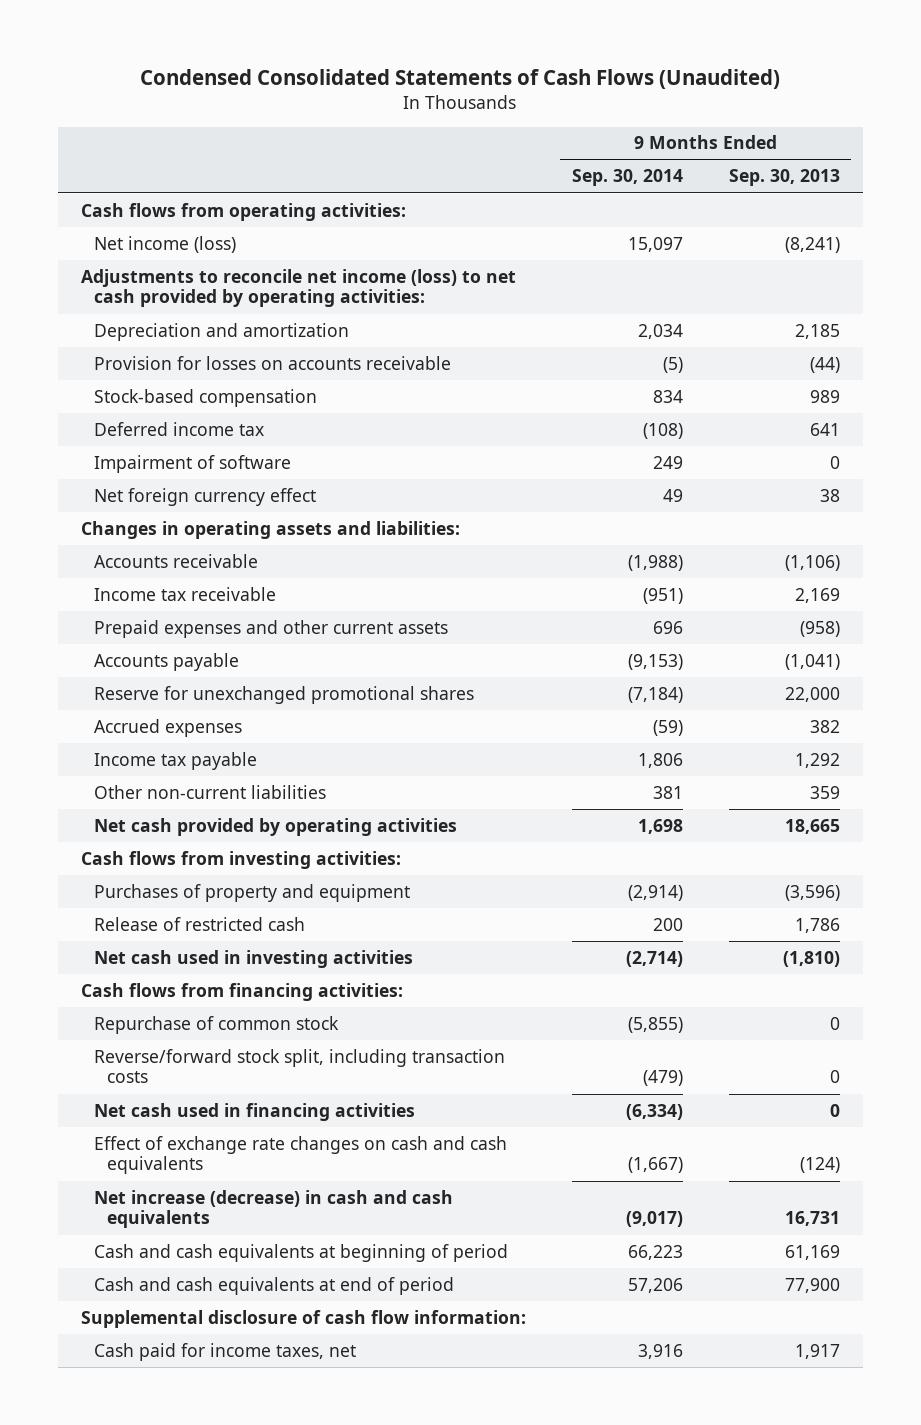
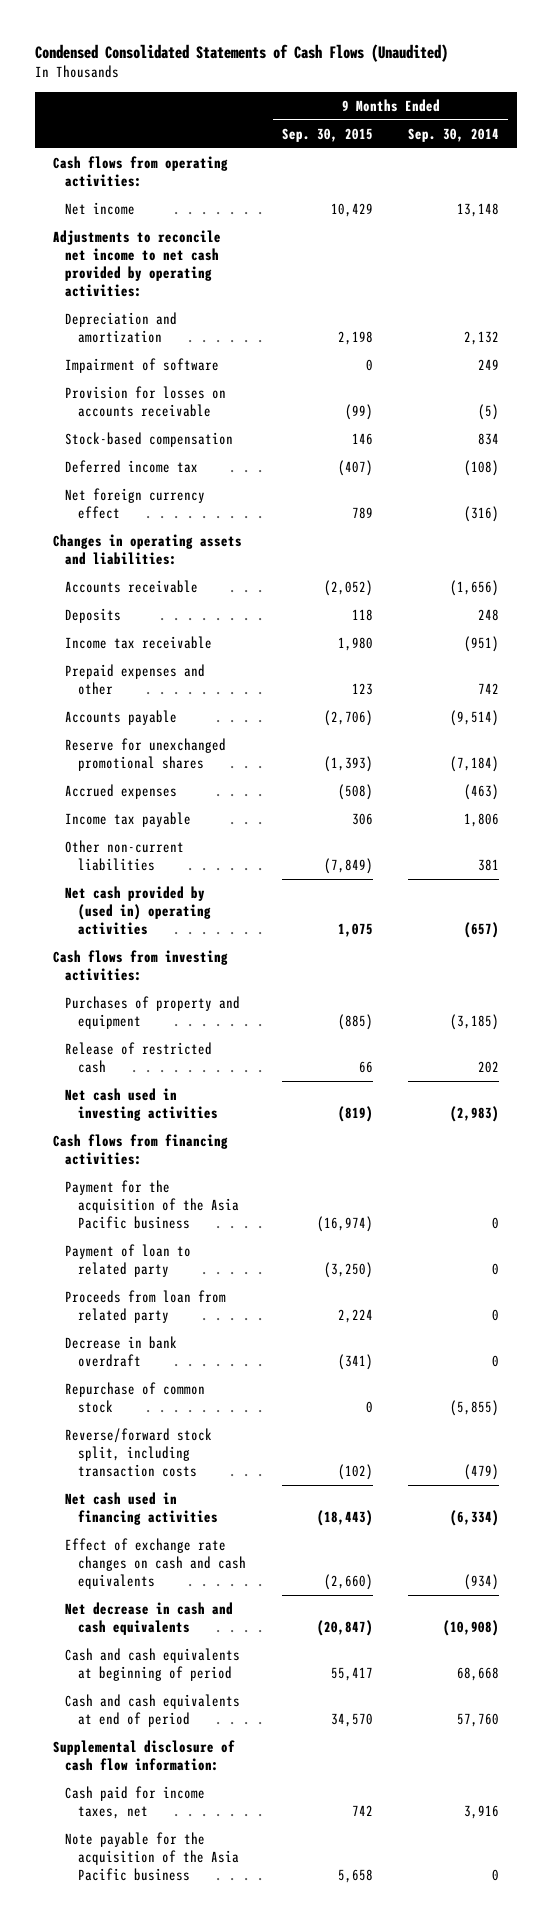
[728,169,840,187] Sep. 30, 2013 -> none
none -> [281,127,373,142] Sep. 30, 2015
[93,235,236,253] Net income (loss) -> [65,202,136,216] Net income
[627,236,683,252] 15,097 -> [457,203,500,218] 13,148
[80,268,516,308] Adjustments to reconcile net income (loss) to net cash provided by operating activities: -> [52,230,221,297] Adjustments to reconcile net income to net cash provided by operating activities:
[637,323,683,339] 2,034 -> [464,331,500,346] 2,132
[93,454,291,473] Impairment of software -> [65,358,220,374] Impairment of software
[662,488,683,502] 49 -> [464,506,500,523] (316)
[627,554,683,571] (1,988) -> [450,580,500,597] (1,656)
none -> [65,608,122,624] Deposits
[93,619,448,638] Prepaid expenses and other current assets -> [65,664,206,696] Prepaid expenses and other
[652,620,683,634] 696 -> [478,683,500,695] 742
[627,653,683,670] (9,153) -> [450,710,500,727] (9,514)
[652,719,683,736] (59) -> [464,784,500,801] (463)
[93,817,457,836] Net cash provided by operating activities -> [65,886,211,935] Net cash provided by (used in) operating activities
[637,818,683,834] 1,698 -> [464,921,500,938] (657)
[627,884,683,901] (2,914) -> [450,1014,500,1031] (3,185)
[652,917,683,931] 200 -> [478,1061,500,1074] 202
[625,950,683,967] (2,714) -> [450,1106,500,1123] (2,983)
none -> [65,1180,239,1229] Payment for the acquisition of the Asia Pacific business
none -> [65,1244,192,1278] Payment of loan to related party
none -> [65,1290,227,1324] Proceeds from loan from related party
none -> [65,1336,178,1368] Decrease in bank overdraft
[627,1157,683,1174] (1,667) -> [464,1573,500,1590] (934)
[93,1189,453,1229] Net increase (decrease) in cash and cash equivalents -> [65,1602,234,1636] Net decrease in cash and cash equivalents
[625,1211,683,1228] (9,017) -> [443,1620,500,1637] (10,908)
[627,1244,683,1260] 66,223 -> [457,1667,500,1682] 68,668
[627,1277,683,1293] 57,206 -> [457,1713,500,1728] 57,760
none -> [65,1832,239,1881] Note payable for the acquisition of the Asia Pacific business

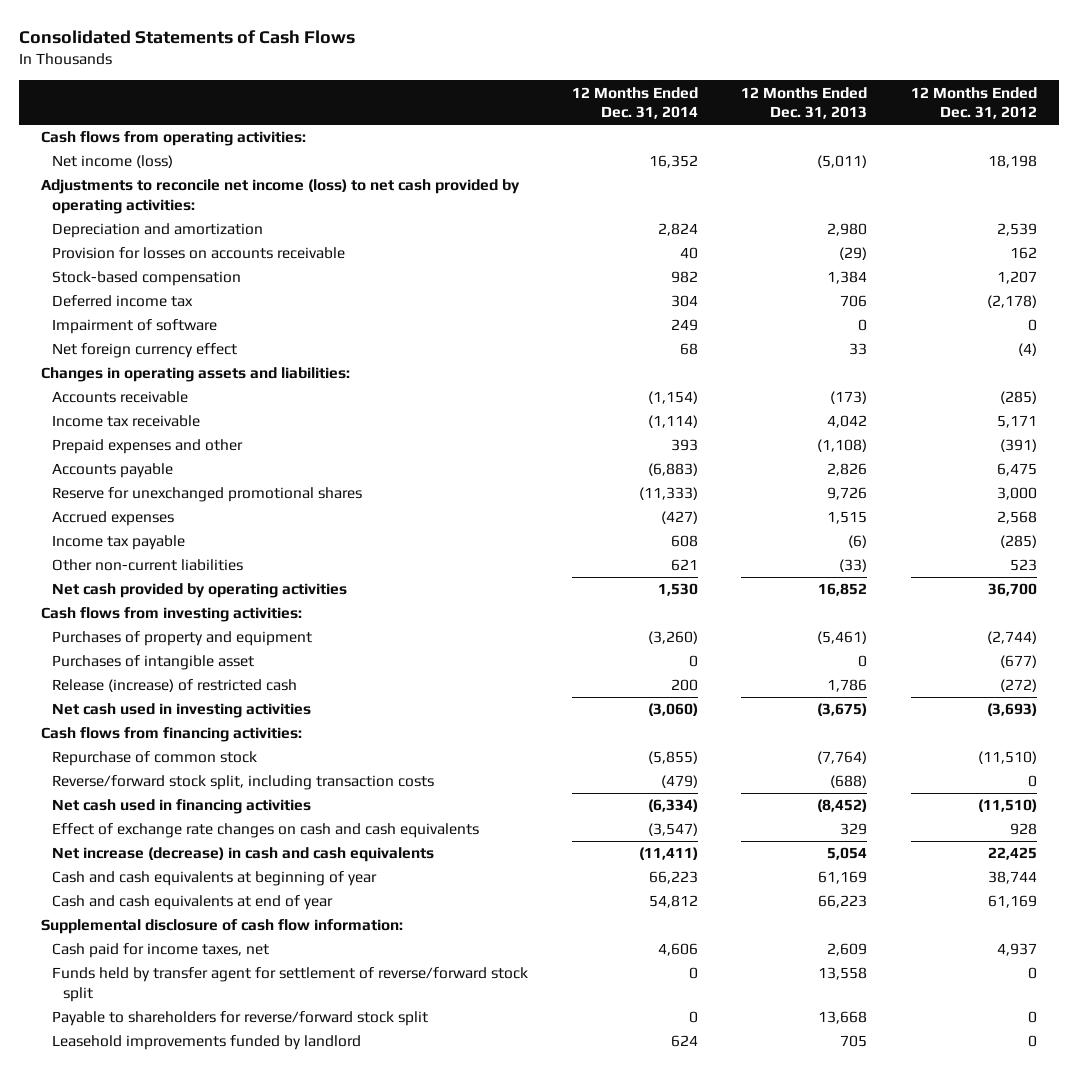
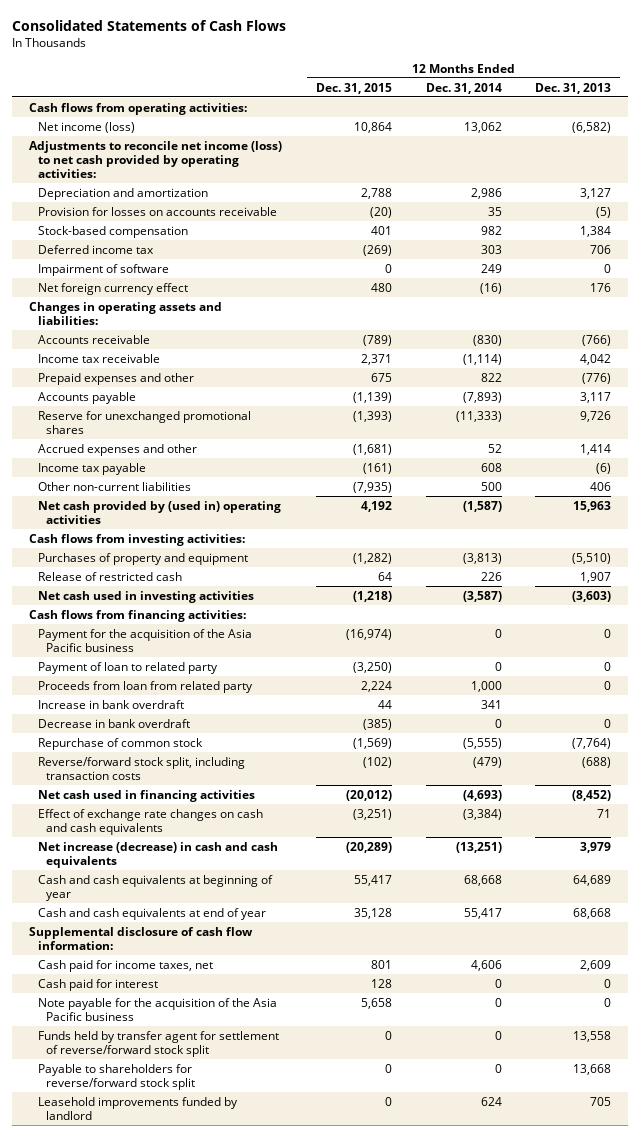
[911,86,1038,120] 12 Months Ended Dec. 31, 2012 -> none
none -> [315,82,392,94] Dec. 31, 2015
[648,155,698,169] 16,352 -> [463,121,502,133] 13,062
[817,155,868,169] (5,011) -> [572,121,612,133] (6,582)
[657,223,698,237] 2,824 -> [470,187,502,199] 2,986
[827,223,868,237] 2,980 -> [580,187,612,199] 3,127
[679,247,698,260] 40 -> [487,206,502,216] 35
[839,247,868,261] (29) -> [596,206,612,218] (5)
[670,295,698,308] 304 -> [480,244,502,254] 303
[679,343,698,356] 68 -> [479,282,502,294] (16)
[849,343,868,356] 33 -> [590,282,612,292] 176
[647,391,698,405] (1,154) -> [472,334,502,346] (830)
[830,391,868,405] (173) -> [582,334,612,346] (766)
[670,439,698,452] 393 -> [480,372,502,382] 822
[817,439,868,453] (1,108) -> [582,372,612,384] (776)
[647,463,698,477] (6,883) -> [462,391,502,403] (7,893)
[827,463,868,477] 2,826 -> [580,391,612,403] 3,117
[52,511,175,527] Accrued expenses -> [37,443,197,456] Accrued expenses and other
[660,511,698,525] (427) -> [487,443,502,453] 52
[827,511,868,525] 1,515 -> [580,443,612,455] 1,414
[670,559,698,572] 621 -> [480,481,502,491] 500
[839,559,868,573] (33) -> [590,481,612,491] 406
[52,583,348,599] Net cash provided by operating activities -> [37,500,281,525] Net cash provided by (used in) operating activities
[657,583,698,597] 1,530 -> [462,500,502,512] (1,587)
[818,583,868,597] 16,852 -> [573,500,612,512] 15,963
[52,655,255,671] Purchases of intangible asset -> none
[647,631,698,645] (3,260) -> [462,552,502,564] (3,813)
[817,631,868,645] (5,461) -> [572,552,612,564] (5,510)
[52,679,298,693] Release (increase) of restricted cash -> [37,571,182,581] Release of restricted cash
[670,679,698,692] 200 -> [480,571,502,581] 226
[827,679,868,693] 1,786 -> [580,571,612,583] 1,907
[647,703,698,717] (3,060) -> [462,590,502,602] (3,587)
[817,703,868,717] (3,675) -> [572,590,612,602] (3,603)
none -> [37,628,252,653] Payment for the acquisition of the Asia Pacific business
none -> [37,661,218,674] Payment of loan to related party
none -> [37,680,253,693] Proceeds from loan from related party
none -> [37,699,184,709] Increase in bank overdraft
none -> [37,718,190,728] Decrease in bank overdraft
[647,751,698,765] (5,855) -> [462,737,502,749] (5,555)
[647,799,698,813] (6,334) -> [462,789,502,801] (4,693)
[647,823,698,837] (3,547) -> [462,808,502,820] (3,384)
[840,823,868,836] 329 -> [597,808,612,818] 71
[638,847,698,861] (11,411) -> [455,841,502,853] (13,251)
[827,847,868,861] 5,054 -> [580,841,612,853] 3,979
[648,871,698,885] 66,223 -> [463,874,502,886] 68,668
[818,871,868,885] 61,169 -> [573,874,612,886] 64,689
[648,895,698,909] 54,812 -> [463,907,502,919] 55,417
[818,895,868,909] 66,223 -> [573,907,612,919] 68,668
none -> [37,978,158,991] Cash paid for interest
none -> [37,997,277,1022] Note payable for the acquisition of the Asia Pacific business

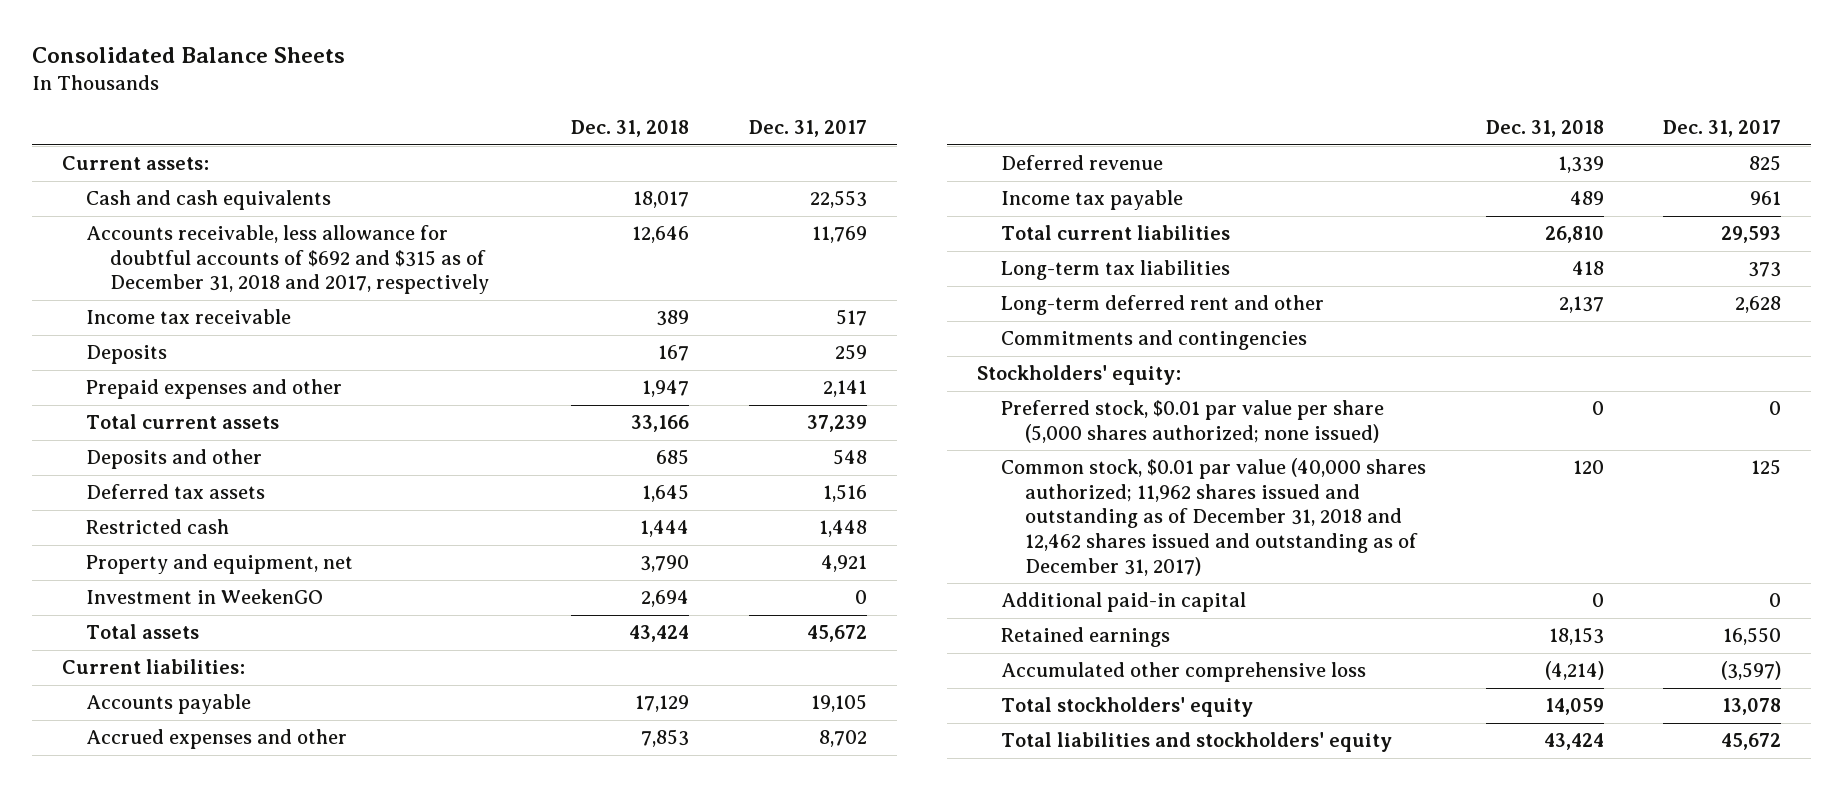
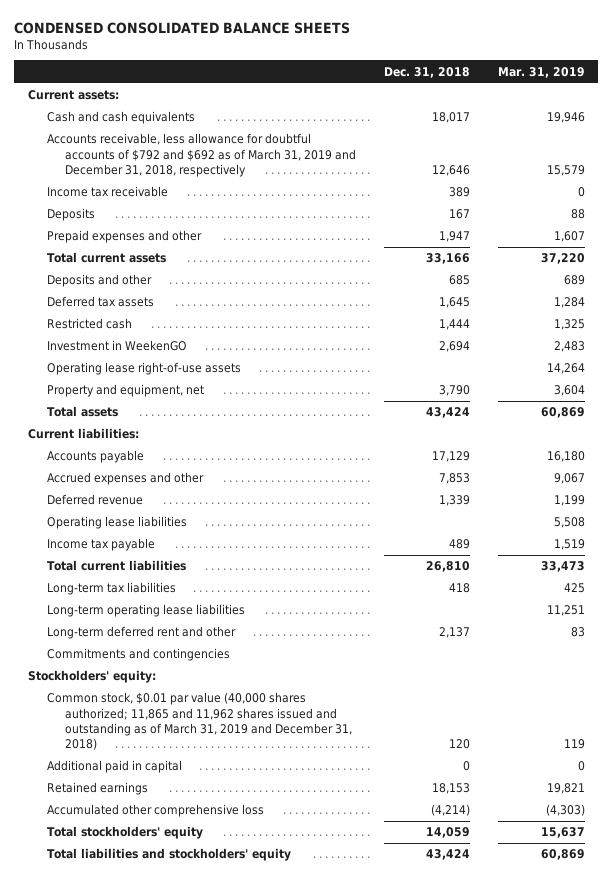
[32,47,346,64] Consolidated Balance Sheets -> [14,21,351,34] CONDENSED CONSOLIDATED BALANCE SHEETS
[748,120,867,138] Dec. 31, 2017 -> none
none -> [497,66,585,78] Mar. 31, 2019
[86,225,490,295] Accounts receivable, less allowance for doubtful accounts of $692 and $315 as of December 31, 2018 and 2017, respectively -> [46,133,357,177] Accounts receivable, less allowance for doubtful accounts of $792 and $692 as of March 31, 2019 and December 31, 2018, respectively
none -> [46,362,241,376] Operating lease right-of-use assets
[86,554,354,575] Property and equipment, net -> [46,384,204,398] Property and equipment, net
none -> [46,516,187,530] Operating lease liabilities
none -> [46,604,245,618] Long-term operating lease liabilities
[1000,400,1384,443] Preferred stock, $0.01 par value per share (5,000 shares authorized; none issued) -> none
[1000,458,1426,576] Common stock, $0.01 par value (40,000 shares authorized; 11,962 shares issued and outstanding as of December 31, 2018 and 12,462 shares issued and outstanding as of December 31, 2017) -> [46,692,353,751] Common stock, $0.01 par value (40,000 shares authorized; 11,865 and 11,962 shares issued and outstanding as of March 31, 2019 and December 31, 2018)
[1000,592,1246,613] Additional paid-in capital -> [46,760,182,774] Additional paid in capital

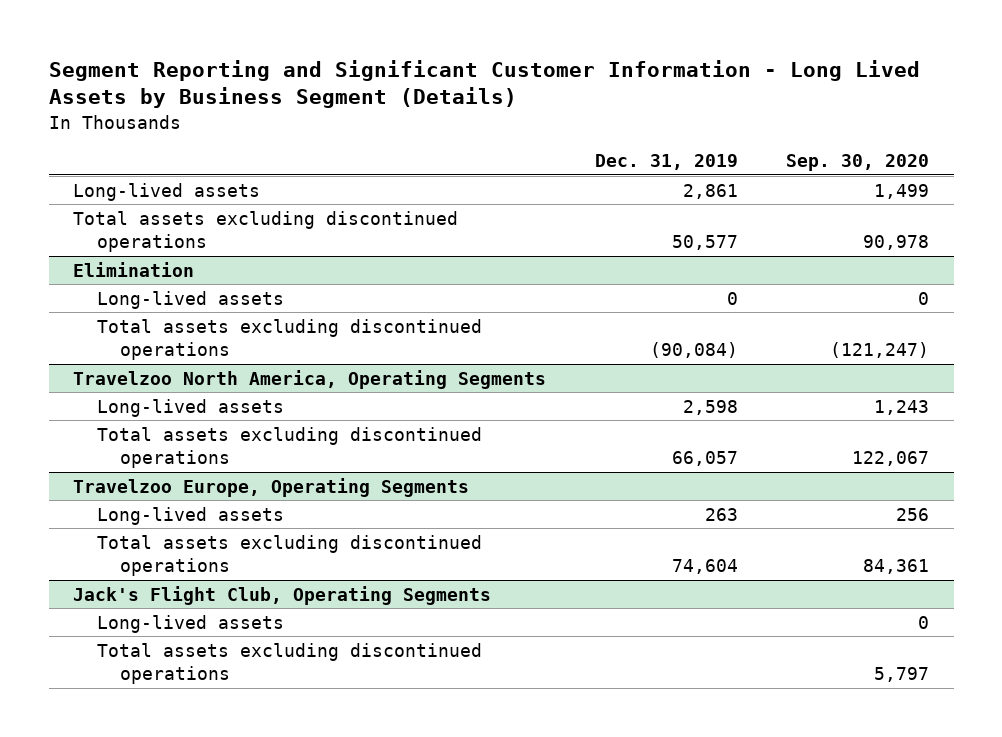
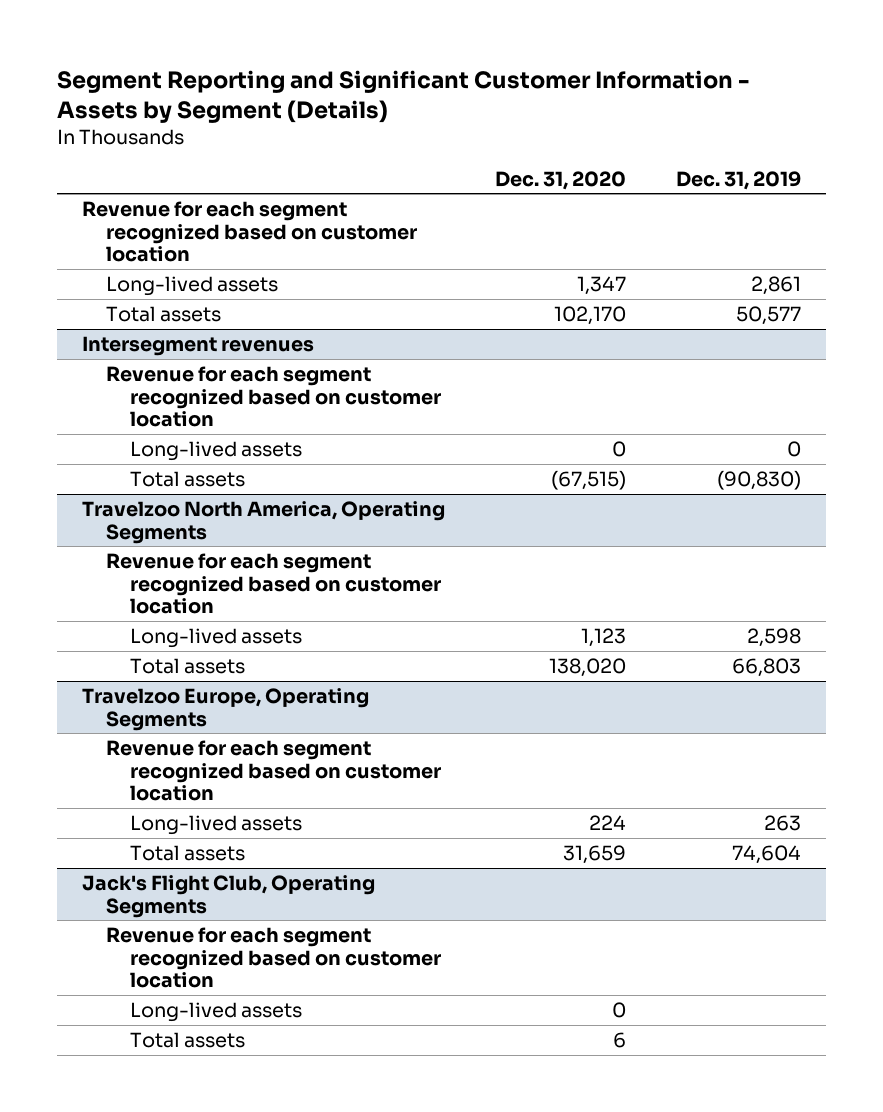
[48,59,920,109] Segment Reporting and Significant Customer Information - Long Lived Assets by Business Segment (Details) -> [57,69,750,123] Segment Reporting and Significant Customer Information - Assets by Segment (Details)
[786,154,930,172] Sep. 30, 2020 -> none
none -> [495,170,627,190] Dec. 31, 2020
none -> [82,200,418,263] Revenue for each segment recognized based on customer location
[73,210,459,252] Total assets excluding discontinued operations -> [106,305,222,322] Total assets
[73,261,195,277] Elimination -> [82,335,315,356] Intersegment revenues
none -> [106,365,442,428] Revenue for each segment recognized based on customer location
[96,318,482,360] Total assets excluding discontinued operations -> [130,470,246,487] Total assets
[649,341,738,358] (90,084) -> [716,469,801,490] (90,830)
none -> [106,552,442,615] Revenue for each segment recognized based on customer location
[96,426,482,468] Total assets excluding discontinued operations -> [130,657,246,674] Total assets
[671,450,738,466] 66,057 -> [731,657,801,677] 66,803
none -> [106,739,442,802] Revenue for each segment recognized based on customer location
[96,534,482,576] Total assets excluding discontinued operations -> [130,844,246,861] Total assets
none -> [106,926,442,989] Revenue for each segment recognized based on customer location
[96,642,482,684] Total assets excluding discontinued operations -> [130,1031,246,1048] Total assets

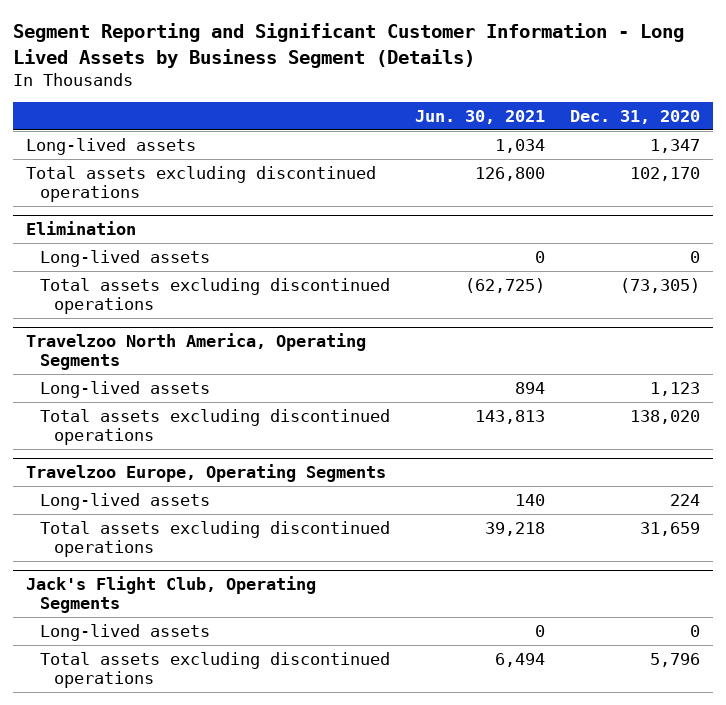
[57,69,750,123] Segment Reporting and Significant Customer Information - Assets by Segment (Details) -> [13,23,685,68] Segment Reporting and Significant Customer Information - Long Lived Assets by Business Segment (Details)
[675,170,801,190] Dec. 31, 2019 -> none
none -> [415,109,546,124] Jun. 30, 2021
[82,200,418,263] Revenue for each segment recognized based on customer location -> none
[106,365,442,428] Revenue for each segment recognized based on customer location -> none
[106,305,222,322] Total assets -> [25,165,376,202] Total assets excluding discontinued operations
[82,335,315,356] Intersegment revenues -> [25,221,136,236] Elimination
[130,470,246,487] Total assets -> [40,277,391,314] Total assets excluding discontinued operations
[551,469,627,490] (67,515) -> [620,277,701,293] (73,305)
[106,552,442,615] Revenue for each segment recognized based on customer location -> none
[130,657,246,674] Total assets -> [40,408,391,445] Total assets excluding discontinued operations
[106,739,442,802] Revenue for each segment recognized based on customer location -> none
[130,844,246,861] Total assets -> [40,520,391,557] Total assets excluding discontinued operations
[106,926,442,989] Revenue for each segment recognized based on customer location -> none
[130,1031,246,1048] Total assets -> [40,651,391,688] Total assets excluding discontinued operations
[613,1031,627,1048] 6 -> [650,652,701,667] 5,796

